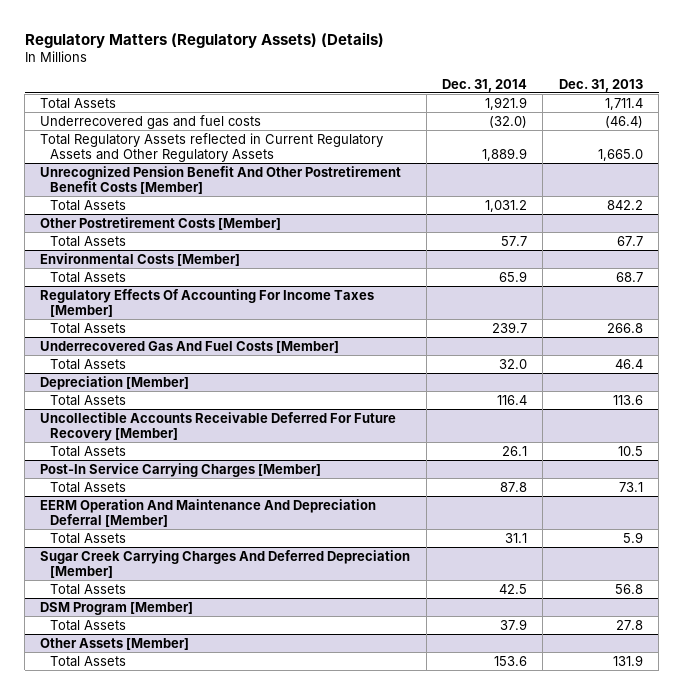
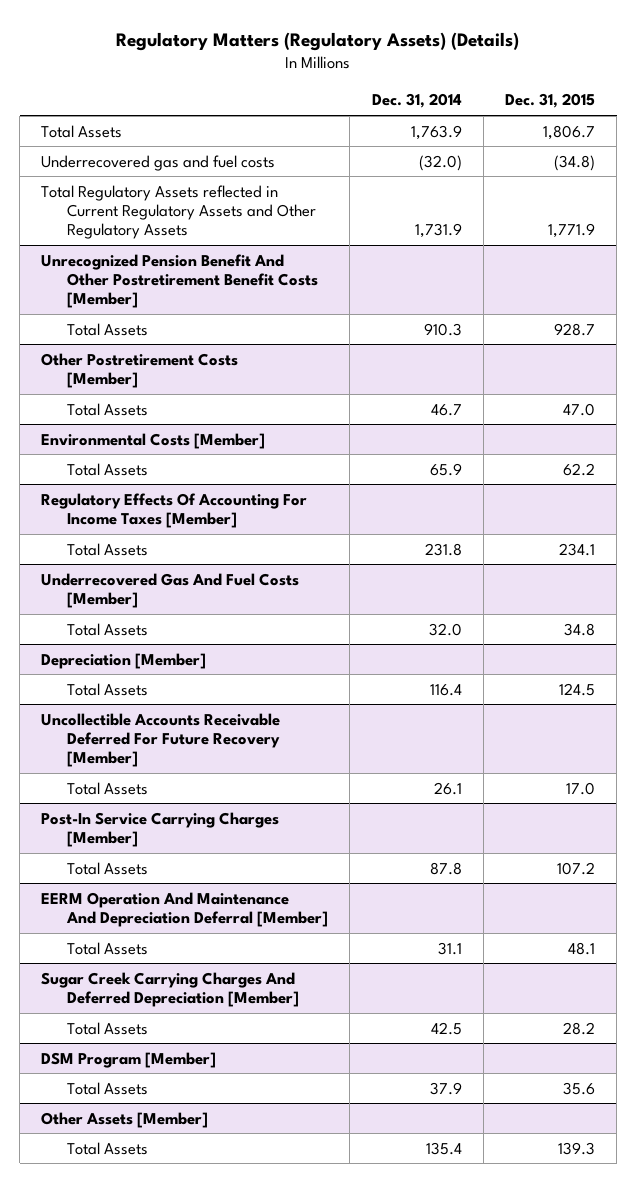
[558,78,643,92] Dec. 31, 2013 -> none
none -> [504,93,595,109] Dec. 31, 2015
[485,96,528,110] 1,921.9 -> [410,124,462,140] 1,763.9
[482,147,528,161] 1,889.9 -> [414,223,462,239] 1,731.9
[485,199,528,212] 1,031.2 -> [423,322,462,336] 910.3
[501,235,528,246] 57.7 -> [430,403,462,416] 46.7
[492,321,528,333] 239.7 -> [424,542,462,556] 231.8
[494,655,528,666] 153.6 -> [425,1141,462,1155] 135.4

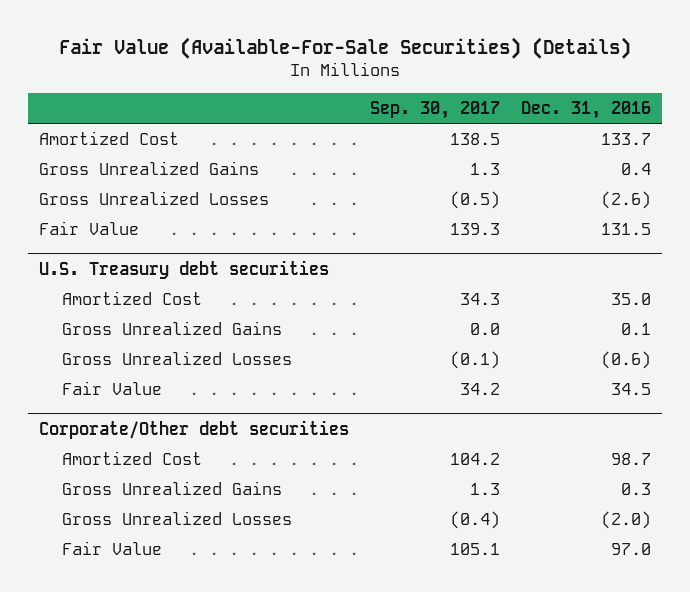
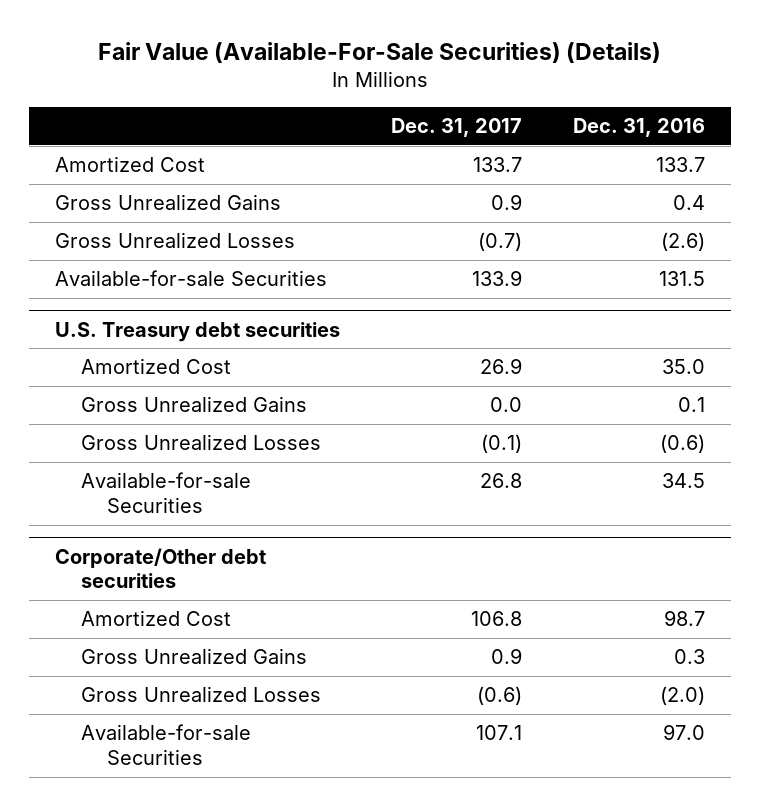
[369,100,500,119] Sep. 30, 2017 -> none
none -> [391,117,523,137] Dec. 31, 2017
[38,220,139,235] Fair Value -> [54,270,327,287] Available-for-sale Securities
[61,380,162,395] Fair Value -> [81,472,252,513] Available-for-sale Securities
[61,540,162,555] Fair Value -> [81,724,252,765] Available-for-sale Securities

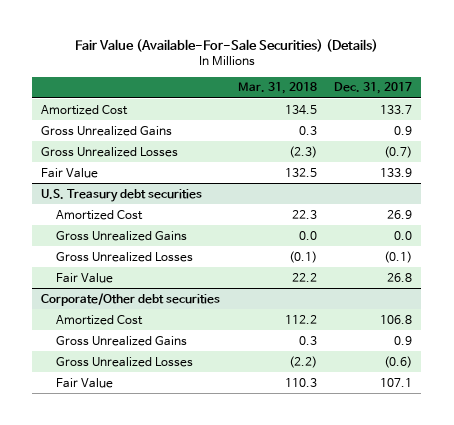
[573,117,706,137] Dec. 31, 2016 -> none
none -> [237,82,317,95] Mar. 31, 2018
[54,270,327,287] Available-for-sale Securities -> [41,167,99,178] Fair Value
[81,472,252,513] Available-for-sale Securities -> [55,272,113,283] Fair Value
[81,724,252,765] Available-for-sale Securities -> [55,377,113,388] Fair Value

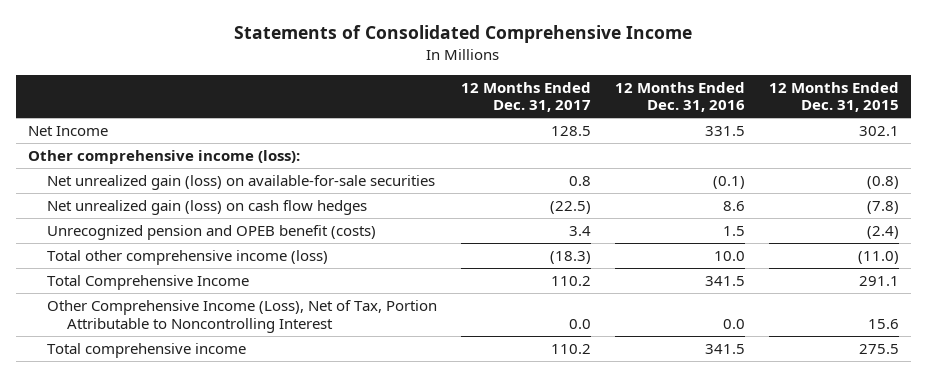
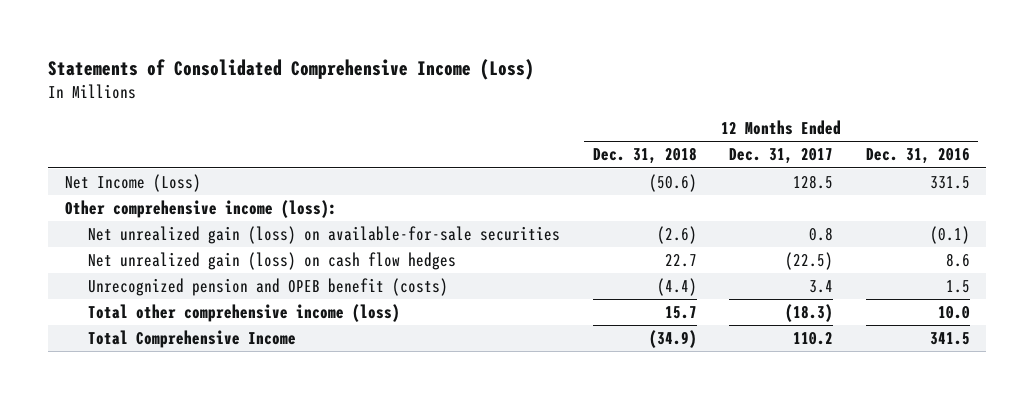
[234,25,693,44] Statements of Consolidated Comprehensive Income -> [48,58,535,80] Statements of Consolidated Comprehensive Income (Loss)
[768,81,899,113] 12 Months Ended Dec. 31, 2015 -> none
none -> [592,147,697,165] Dec. 31, 2018
[27,126,108,137] Net Income -> [64,174,201,193] Net Income (Loss)
[47,300,438,333] Other Comprehensive Income (Loss), Net of Tax, Portion Attributable to Noncontrolling Interest -> none
[47,343,247,359] Total comprehensive income -> none

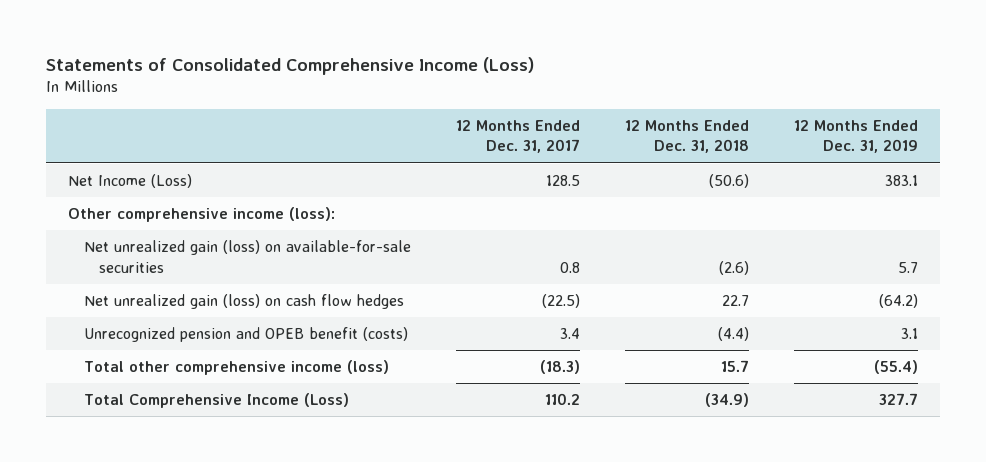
[865,148,970,165] Dec. 31, 2016 -> none
none -> [793,119,918,154] 12 Months Ended Dec. 31, 2019
[87,330,296,349] Total Comprehensive Income -> [83,393,349,409] Total Comprehensive Income (Loss)

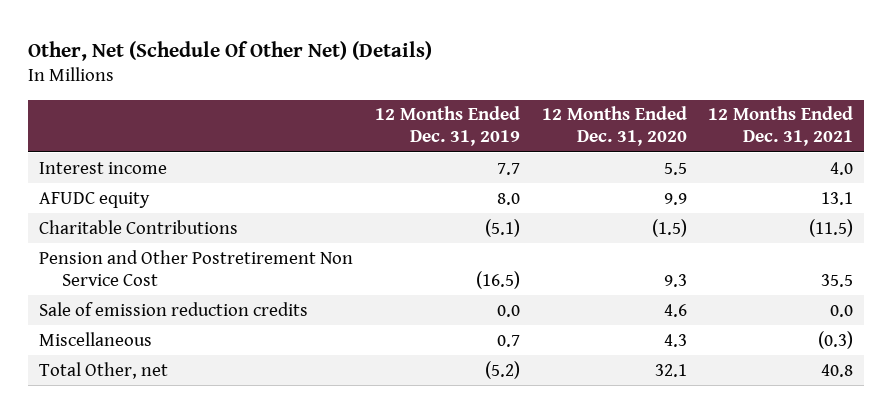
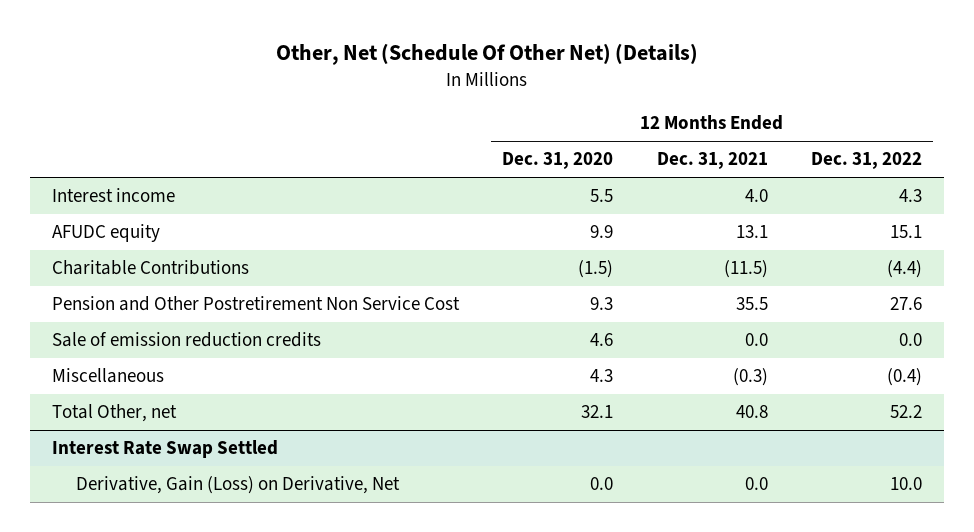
[374,106,520,147] 12 Months Ended Dec. 31, 2019 -> none
none -> [810,152,922,170] Dec. 31, 2022
none -> [51,440,278,459] Interest Rate Swap Settled
none -> [76,476,401,495] Derivative, Gain (Loss) on Derivative, Net

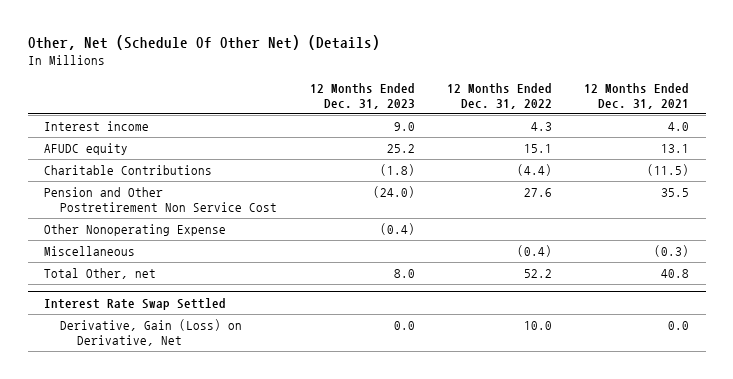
[502,152,614,170] Dec. 31, 2020 -> none
none -> [309,82,415,109] 12 Months Ended Dec. 31, 2023
[51,332,321,348] Sale of emission reduction credits -> none
none -> [43,224,226,237] Other Nonoperating Expense

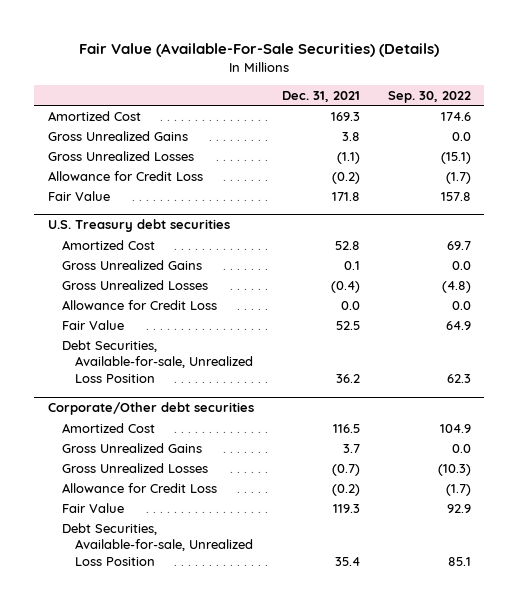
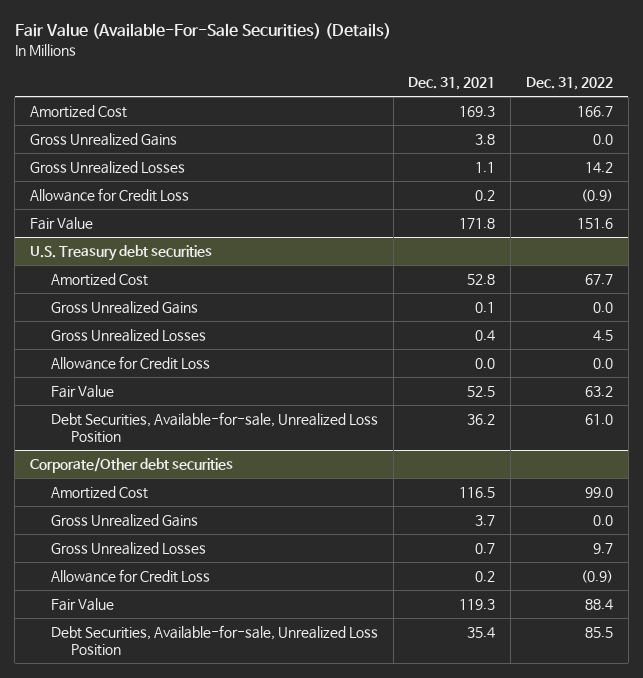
[387,90,471,103] Sep. 30, 2022 -> none
none -> [525,77,613,91] Dec. 31, 2022
[336,151,360,164] (1.1) -> [475,161,496,173] 1.1
[331,171,360,184] (0.2) -> [475,189,496,201] 0.2
[330,280,360,293] (0.4) -> [475,329,496,341] 0.4
[331,463,360,476] (0.7) -> [475,542,496,554] 0.7
[331,483,360,496] (0.2) -> [475,570,496,582] 0.2

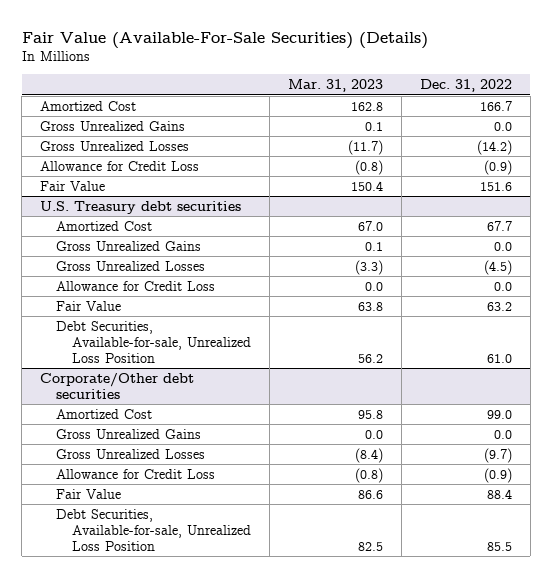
[408,77,496,91] Dec. 31, 2021 -> none
none -> [287,79,383,93] Mar. 31, 2023
[584,161,613,173] 14.2 -> [476,139,512,155] (14.2)
[592,329,613,341] 4.5 -> [483,259,512,275] (4.5)
[592,542,613,554] 9.7 -> [483,447,512,463] (9.7)

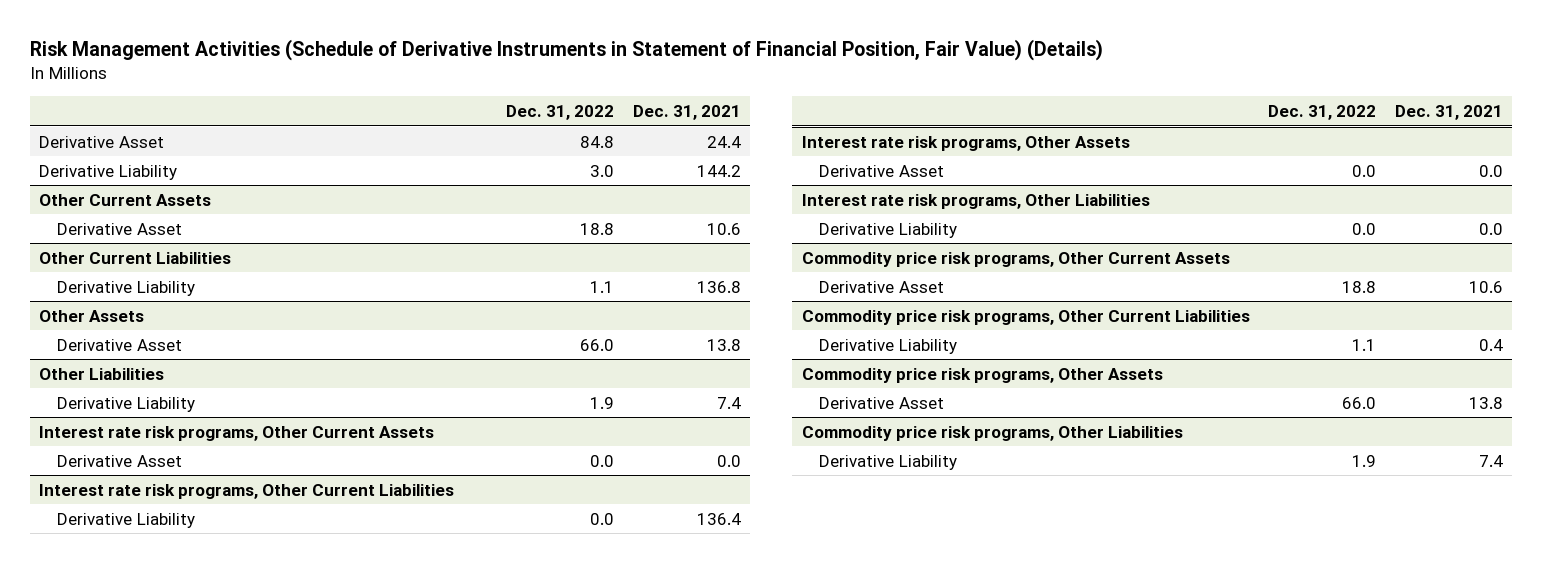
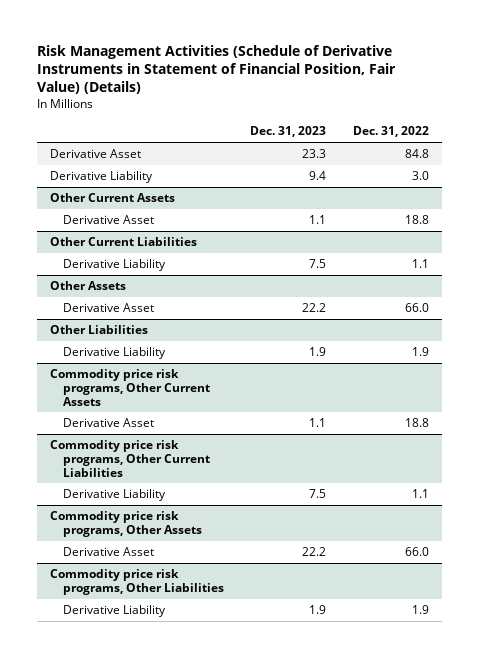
[632,104,741,120] Dec. 31, 2021 -> none
none -> [250,126,327,138] Dec. 31, 2023
[39,425,435,441] Interest rate risk programs, Other Current Assets -> none
[56,454,182,467] Derivative Asset -> none
[39,483,455,499] Interest rate risk programs, Other Current Liabilities -> none
[56,512,195,528] Derivative Liability -> none
[801,135,1130,151] Interest rate risk programs, Other Assets -> none
[819,164,945,177] Derivative Asset -> none
[801,193,1150,209] Interest rate risk programs, Other Liabilities -> none
[819,222,958,238] Derivative Liability -> none

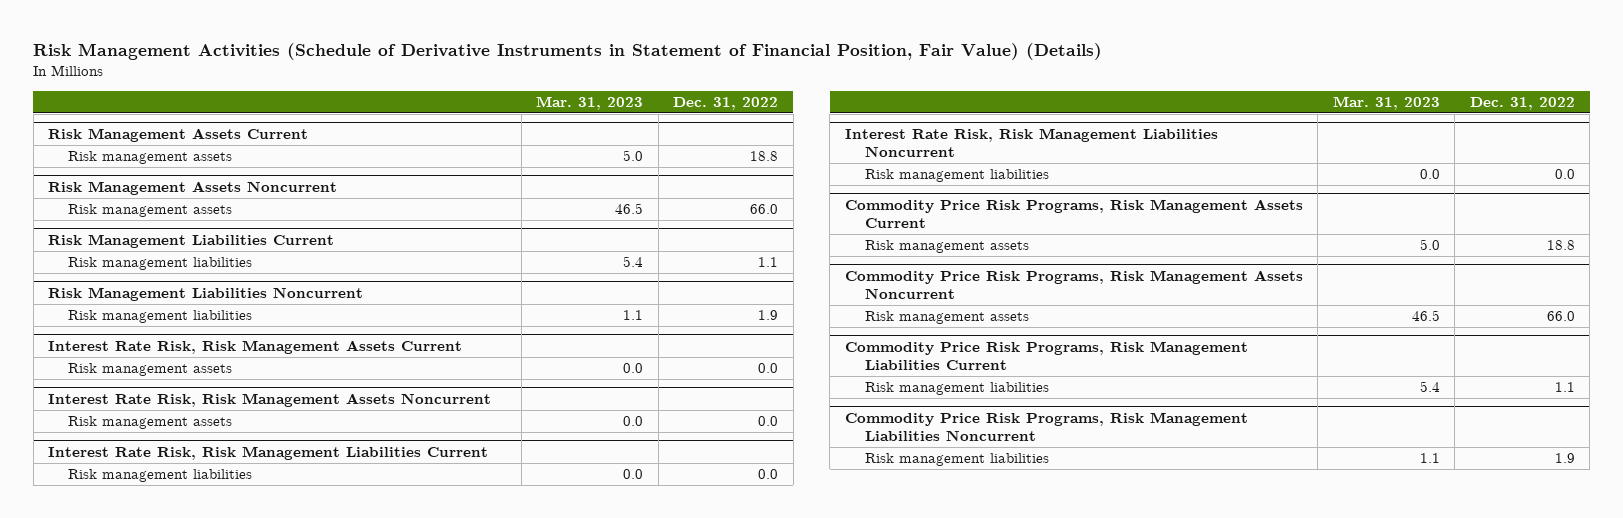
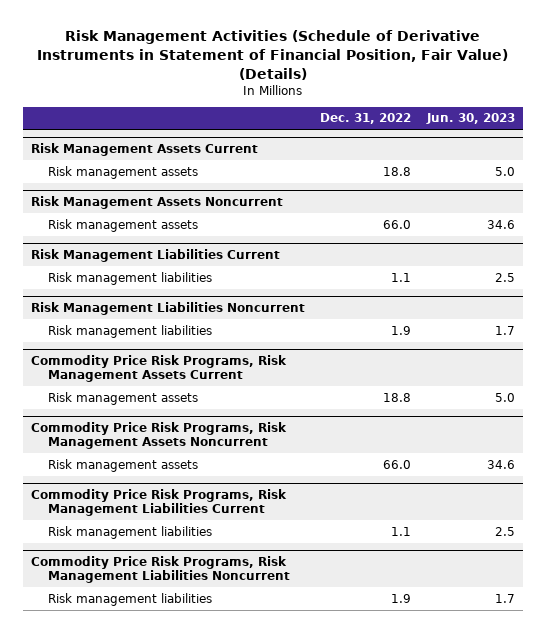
[536,95,644,110] Mar. 31, 2023 -> none
none -> [426,113,516,125] Jun. 30, 2023
[48,339,463,354] Interest Rate Risk, Risk Management Assets Current -> none
[68,363,233,377] Risk management assets -> none
[48,392,492,407] Interest Rate Risk, Risk Management Assets Noncurrent -> none
[68,416,233,430] Risk management assets -> none
[48,445,489,460] Interest Rate Risk, Risk Management Liabilities Current -> none
[68,469,253,483] Risk management liabilities -> none
[844,127,1218,157] Interest Rate Risk, Risk Management Liabilities Noncurrent -> none
[864,169,1049,183] Risk management liabilities -> none

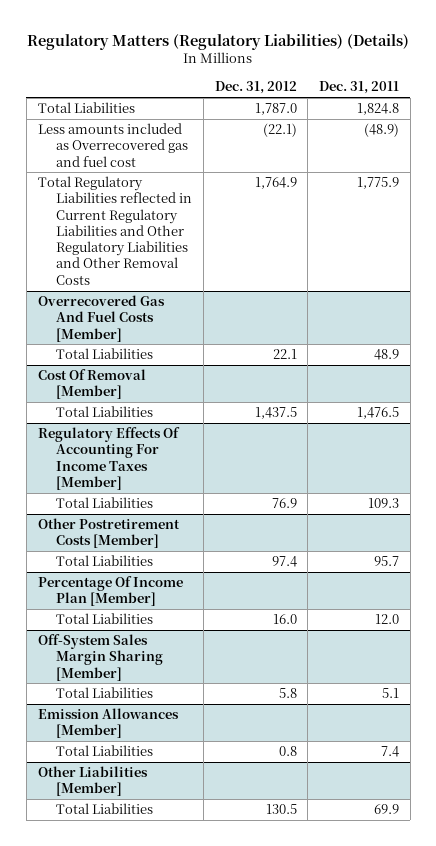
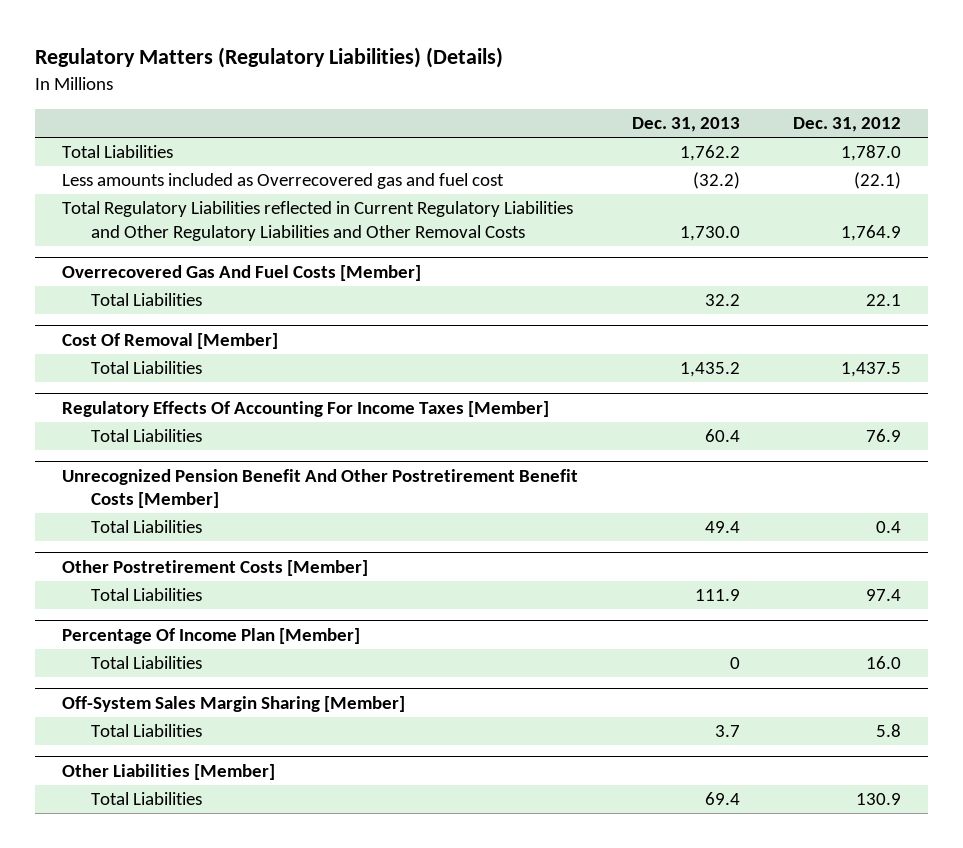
[318,81,399,95] Dec. 31, 2011 -> none
none -> [631,117,740,133] Dec. 31, 2013
none -> [61,469,578,509] Unrecognized Pension Benefit And Other Postretirement Benefit Costs [Member]
none -> [91,520,203,534] Total Liabilities
[37,708,179,739] Emission Allowances [Member] -> none
[56,745,154,757] Total Liabilities -> none
[265,804,297,815] 130.5 -> [856,793,902,806] 130.9

